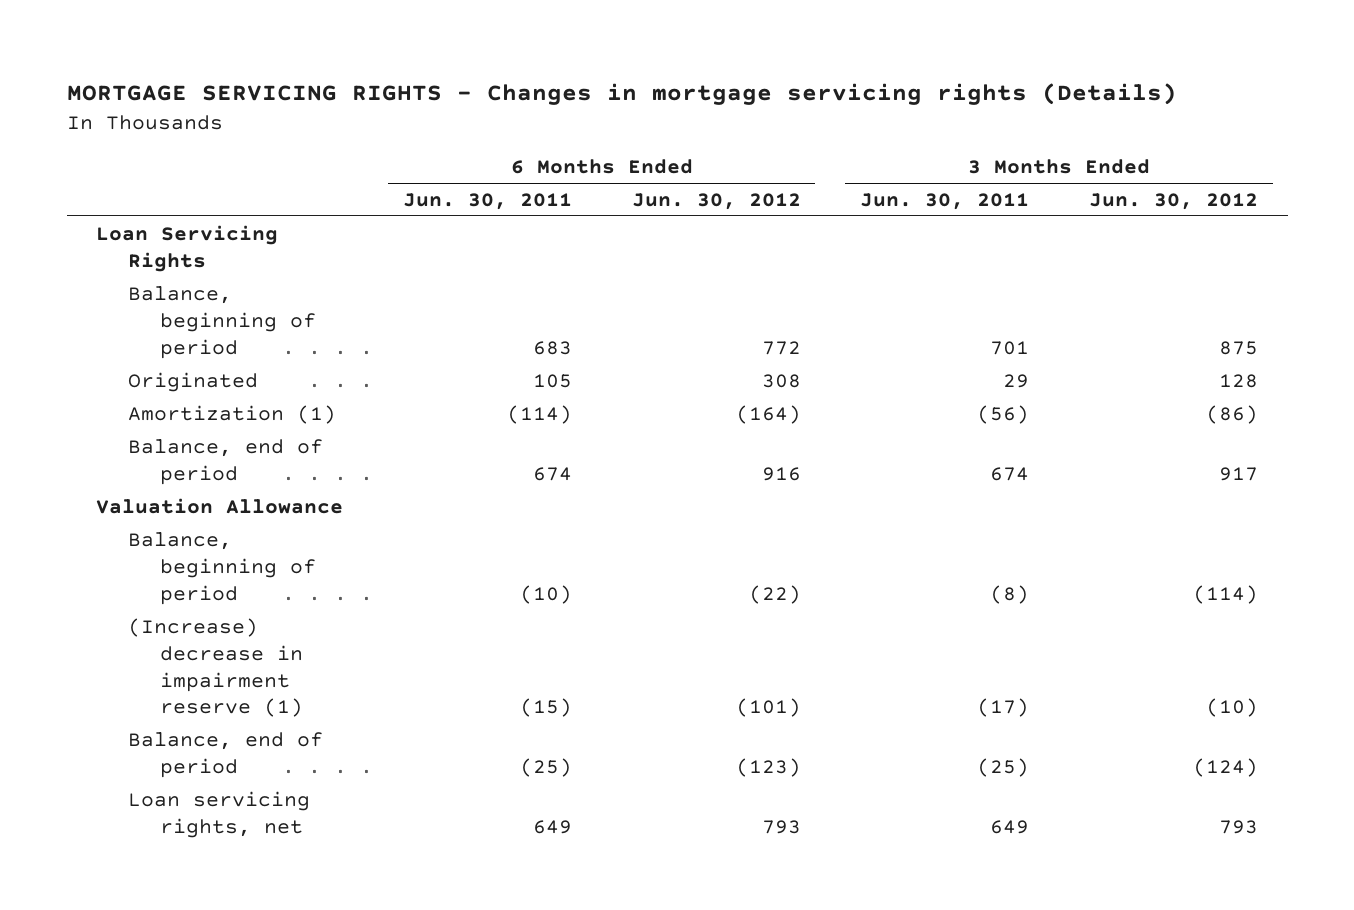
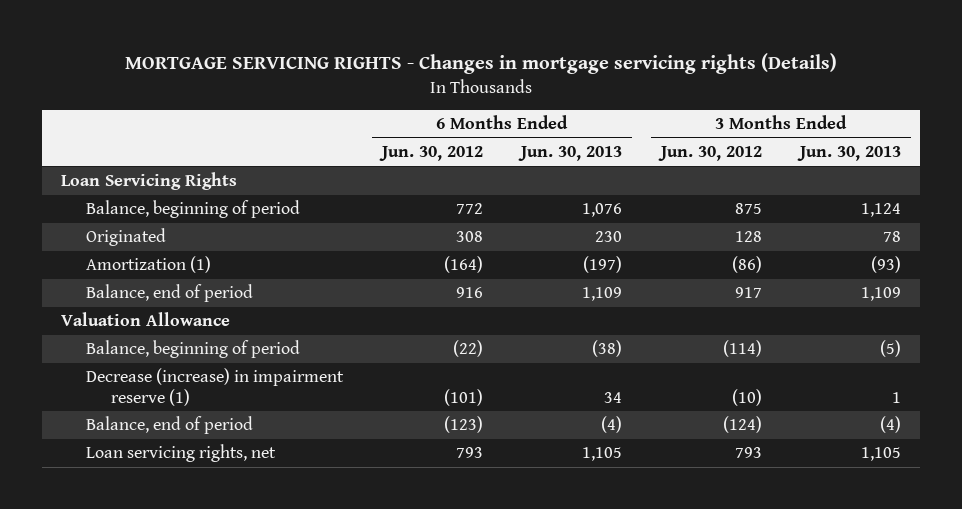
[402,192,572,210] Jun. 30, 2011 -> none
[860,192,1030,210] Jun. 30, 2011 -> none
none -> [518,146,623,162] Jun. 30, 2013
none -> [797,146,902,162] Jun. 30, 2013
[128,617,303,718] (Increase) decrease in impairment reserve (1) -> [86,368,345,406] Decrease (increase) in impairment reserve (1)

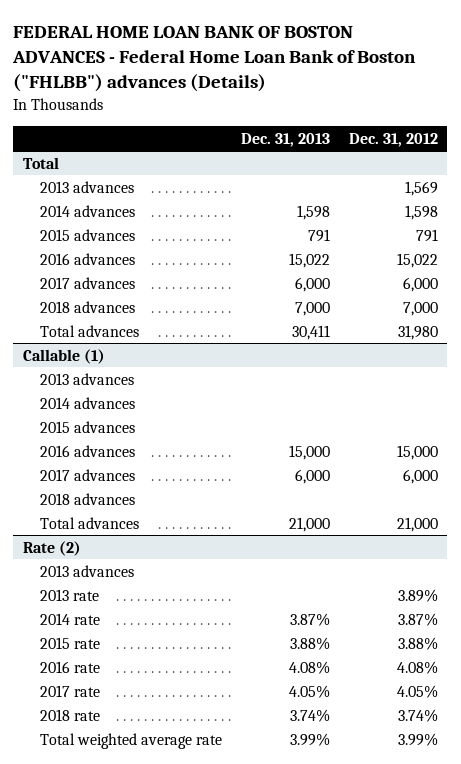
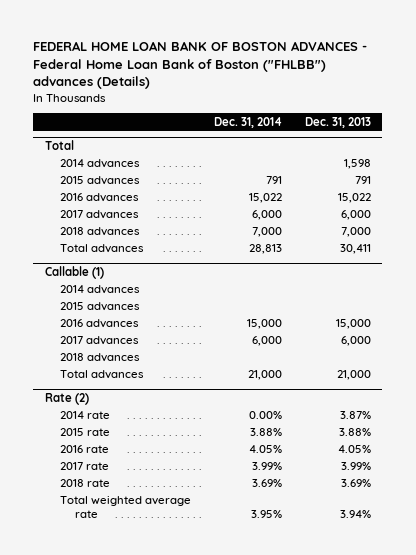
[348,132,438,147] Dec. 31, 2012 -> none
none -> [213,116,282,128] Dec. 31, 2014
[39,180,134,193] 2013 advances -> none
[39,372,134,385] 2013 advances -> none
[39,564,134,577] 2013 advances -> none
[39,588,99,601] 2013 rate -> none
[288,660,330,674] 4.08% -> [337,445,371,454] 4.05%
[288,684,330,698] 4.05% -> [340,462,371,471] 3.99%
[289,708,330,722] 3.74% -> [340,479,371,488] 3.69%
[289,732,330,746] 3.99% -> [339,509,371,518] 3.94%

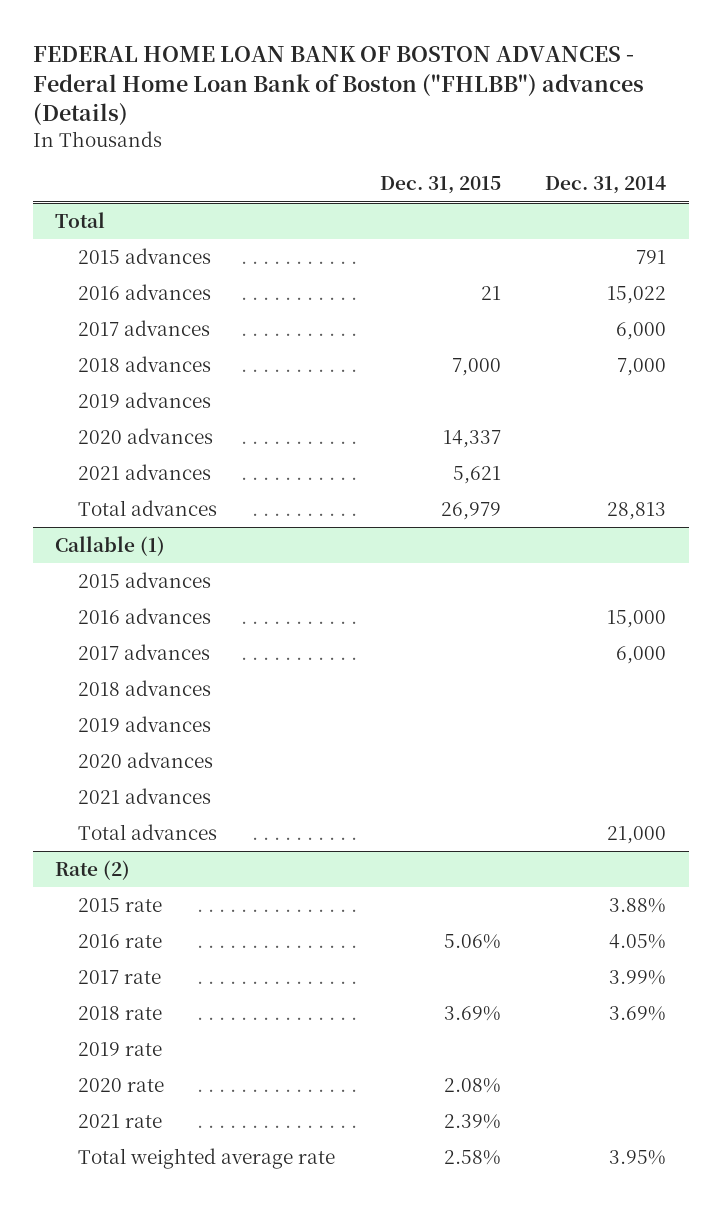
[304,116,371,128] Dec. 31, 2013 -> none
none -> [379,176,501,195] Dec. 31, 2015
[59,159,140,169] 2014 advances -> none
none -> [78,391,212,408] 2019 advances
none -> [78,427,214,444] 2020 advances
none -> [78,463,212,480] 2021 advances
[59,285,140,295] 2014 advances -> none
none -> [78,715,212,732] 2019 advances
none -> [78,751,214,768] 2020 advances
none -> [78,787,212,804] 2021 advances
[59,411,110,420] 2014 rate -> none
none -> [78,1041,163,1056] 2019 rate
none -> [78,1077,165,1092] 2020 rate
none -> [78,1113,163,1128] 2021 rate

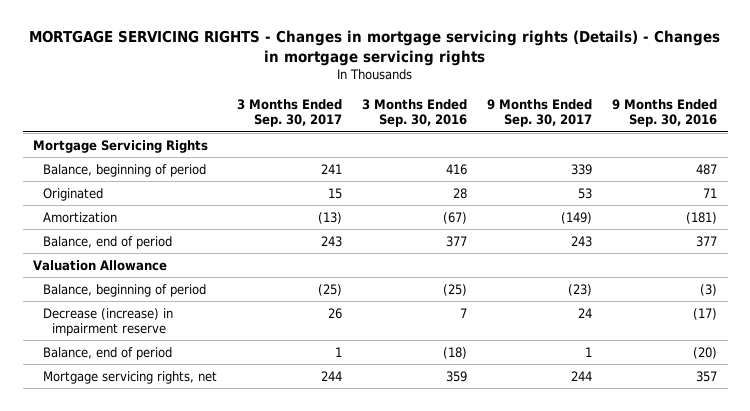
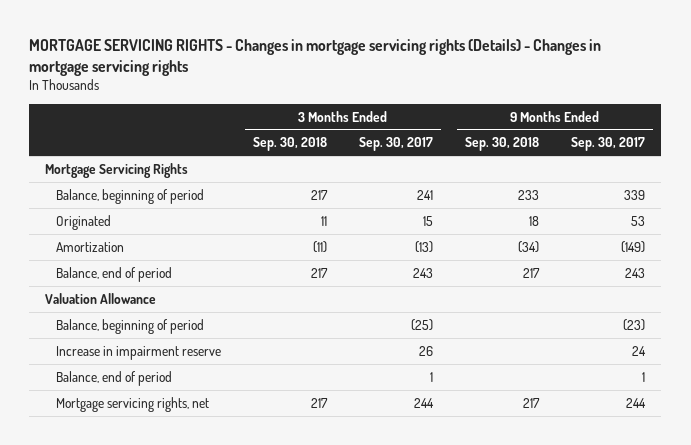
[361,98,467,128] 3 Months Ended Sep. 30, 2016 -> none
[612,98,718,128] 9 Months Ended Sep. 30, 2016 -> none
none -> [252,137,327,152] Sep. 30, 2018
none -> [465,137,540,152] Sep. 30, 2018
[42,307,173,337] Decrease (increase) in impairment reserve -> [55,345,221,360] Increase in impairment reserve

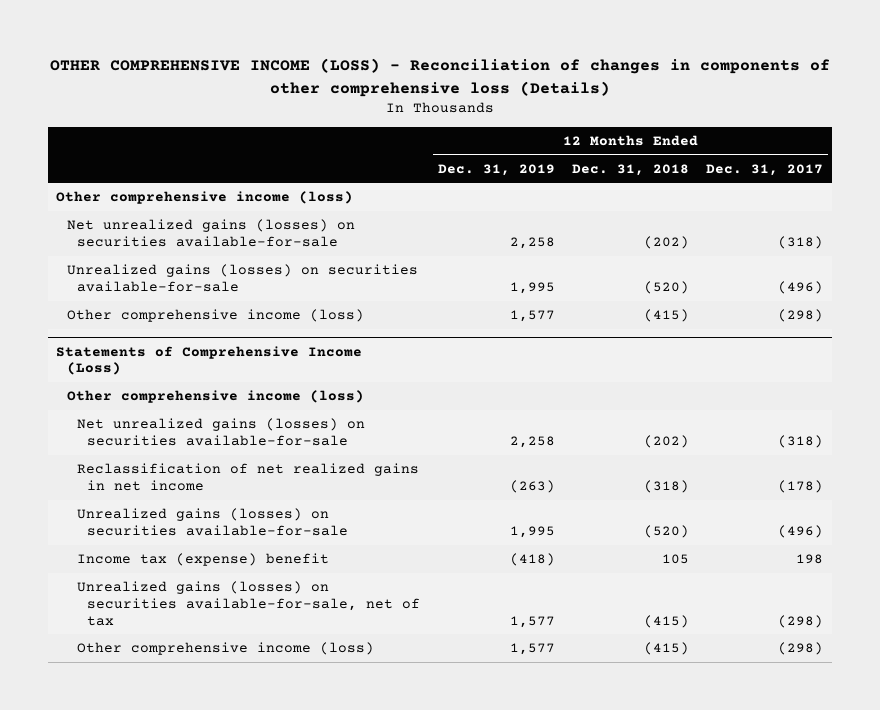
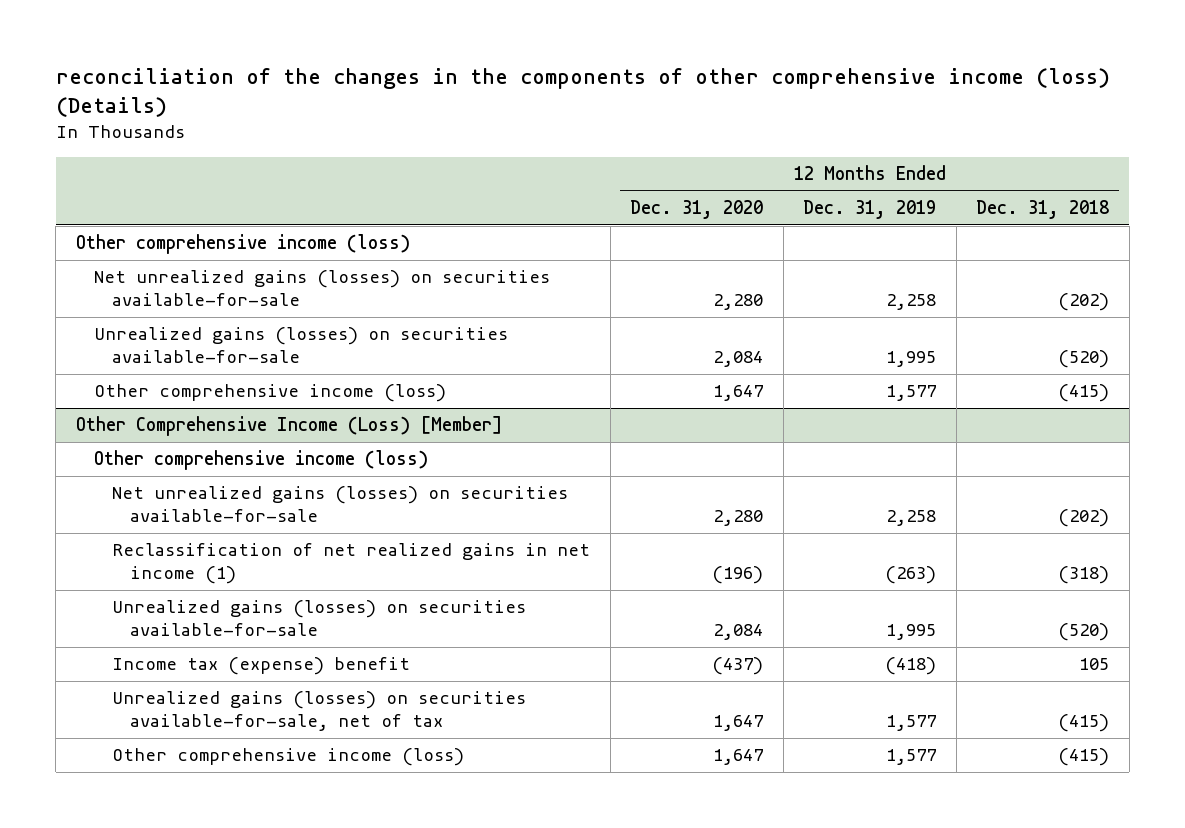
[49,58,830,97] OTHER COMPREHENSIVE INCOME (LOSS) - Reconciliation of changes in components of other comprehensive loss (Details) -> [55,68,1110,118] reconciliation of the changes in the components of other comprehensive income (loss) (Details)
[706,163,824,176] Dec. 31, 2017 -> none
none -> [630,199,764,219] Dec. 31, 2020
[56,345,363,376] Statements of Comprehensive Income (Loss) -> [75,416,502,437] Other Comprehensive Income (Loss) [Member]
[76,463,419,491] Reclassification of net realized gains in net income -> [112,543,591,584] Reclassification of net realized gains in net income (1)

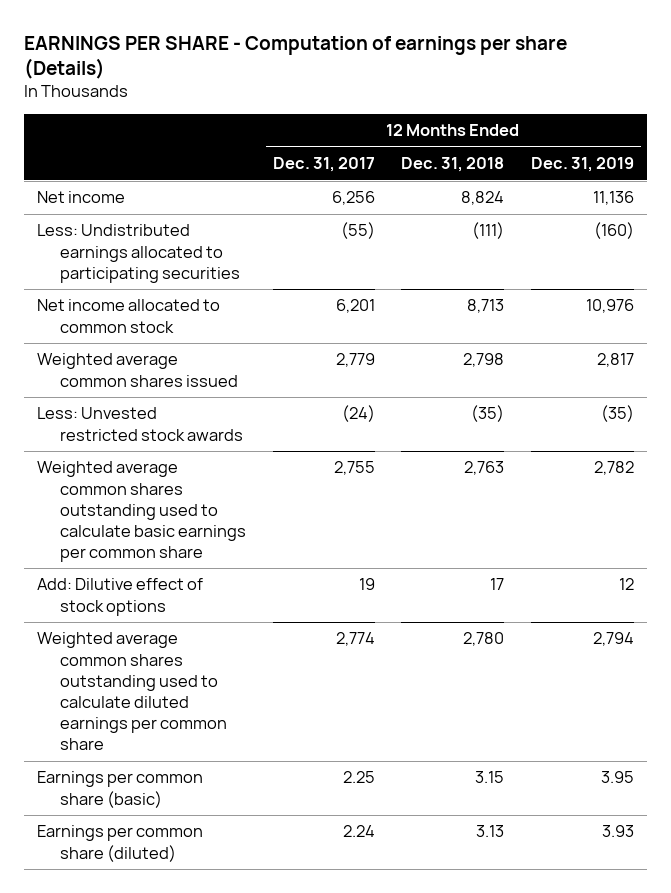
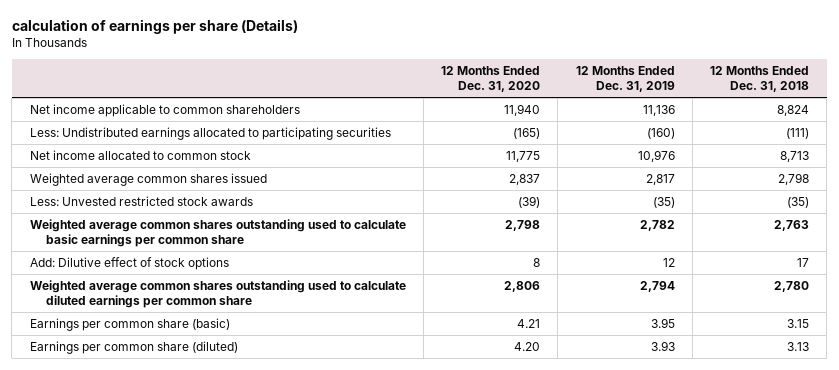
[24,35,568,80] EARNINGS PER SHARE - Computation of earnings per share (Details) -> [11,18,298,34] calculation of earnings per share (Details)
[272,157,375,173] Dec. 31, 2017 -> none
none -> [441,65,541,93] 12 Months Ended Dec. 31, 2020
[37,191,126,204] Net income -> [29,103,300,117] Net income applicable to common shareholders

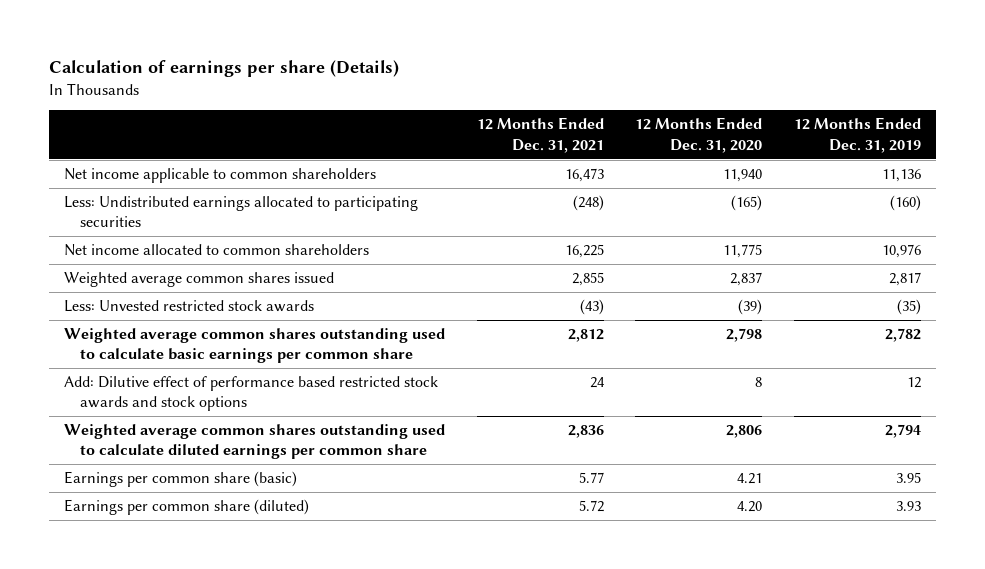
[11,18,298,34] calculation of earnings per share (Details) -> [48,60,399,78] Calculation of earnings per share (Details)
[710,65,810,93] 12 Months Ended Dec. 31, 2018 -> none
none -> [476,117,604,153] 12 Months Ended Dec. 31, 2021
[29,149,251,160] Net income allocated to common stock -> [64,244,370,257] Net income allocated to common shareholders
[29,256,229,270] Add: Dilutive effect of stock options -> [64,376,439,412] Add: Dilutive effect of performance based restricted stock awards and stock options

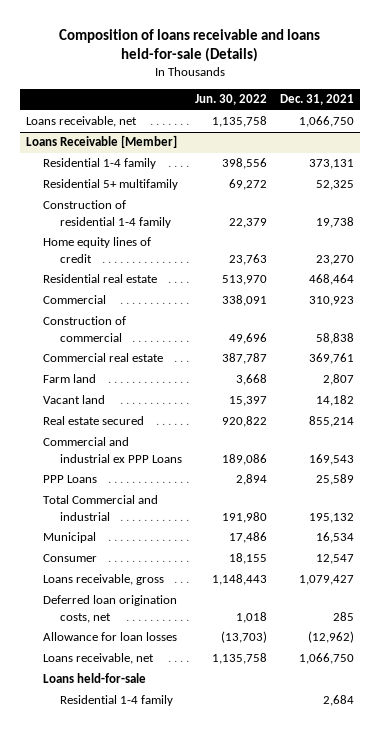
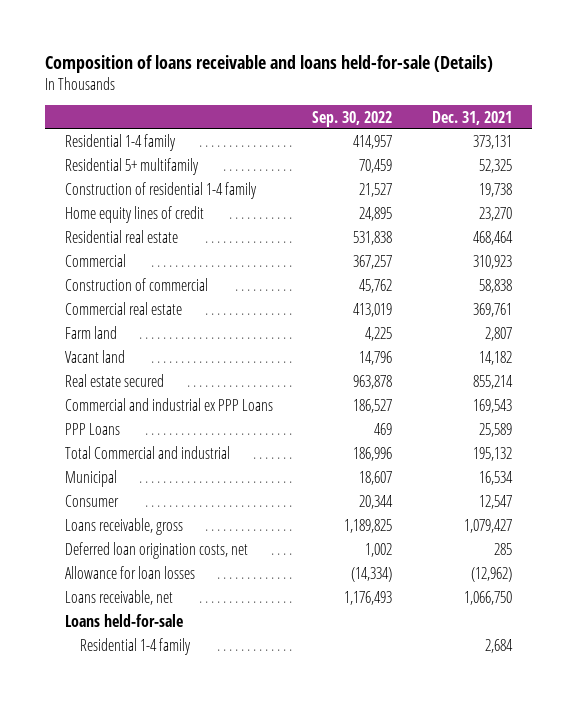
[195,94,268,106] Jun. 30, 2022 -> none
none -> [312,110,393,127] Sep. 30, 2022
[26,116,138,128] Loans receivable, net -> none
[26,135,178,149] Loans Receivable [Member] -> none

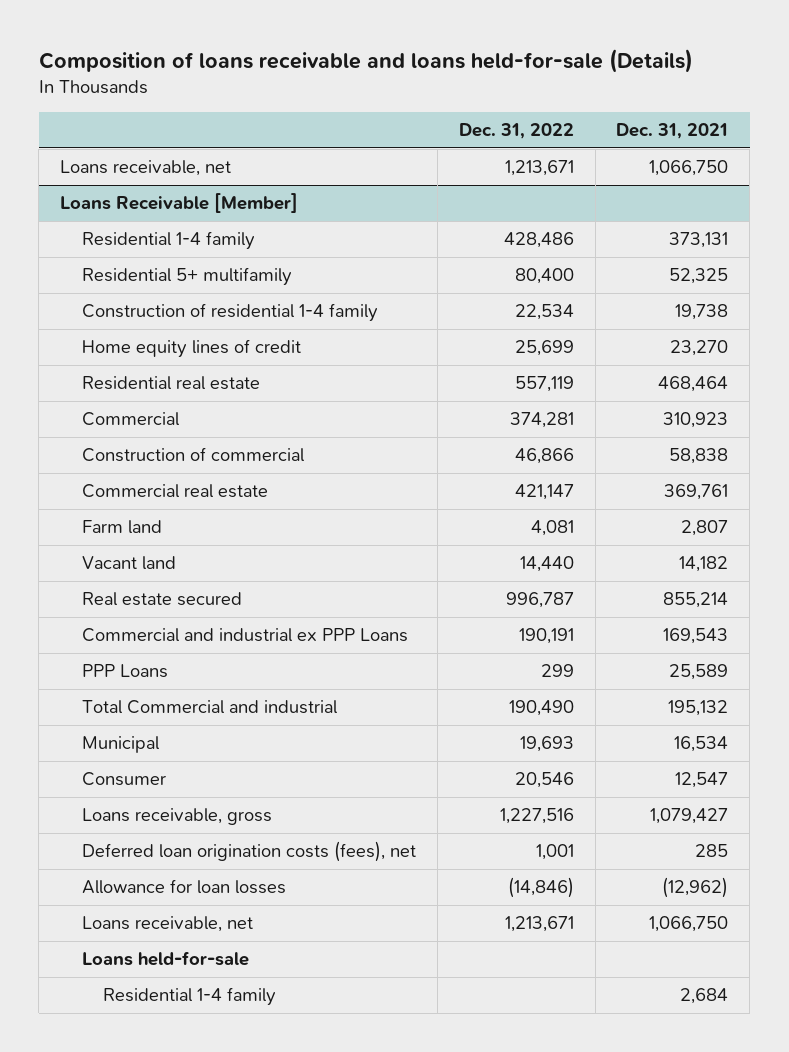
[312,110,393,127] Sep. 30, 2022 -> none
none -> [458,123,574,140] Dec. 31, 2022
none -> [60,160,232,177] Loans receivable, net
none -> [60,193,299,214] Loans Receivable [Member]
[64,542,248,560] Deferred loan origination costs, net -> [81,841,416,863] Deferred loan origination costs (fees), net

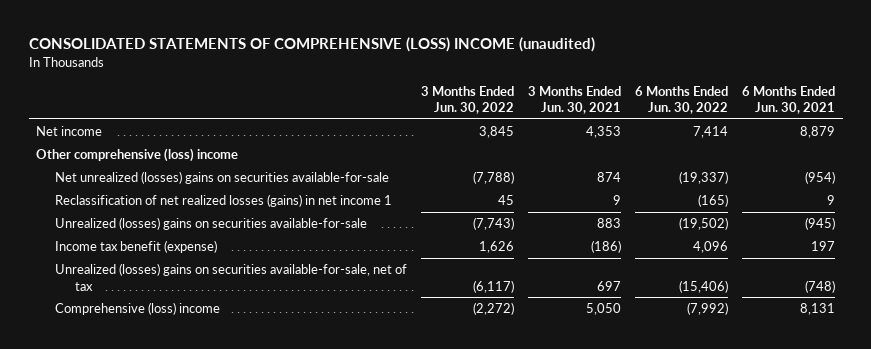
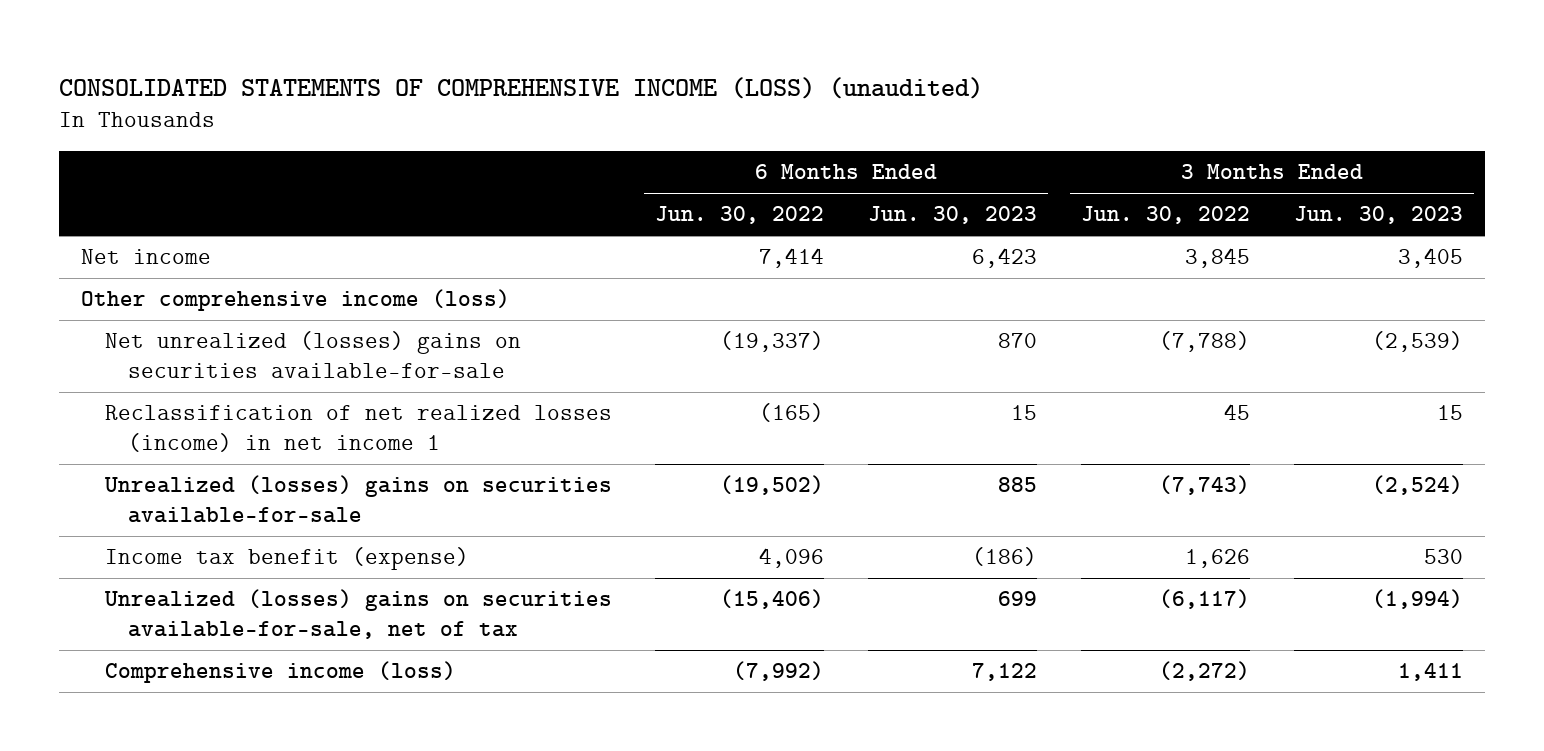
[28,36,595,52] CONSOLIDATED STATEMENTS OF COMPREHENSIVE (LOSS) INCOME (unaudited) -> [59,76,984,99] CONSOLIDATED STATEMENTS OF COMPREHENSIVE INCOME (LOSS) (unaudited)
[528,85,622,115] 3 Months Ended Jun. 30, 2021 -> none
[742,85,836,115] 6 Months Ended Jun. 30, 2021 -> none
none -> [868,206,1038,225] Jun. 30, 2023
none -> [1293,206,1463,225] Jun. 30, 2023
[35,148,238,163] Other comprehensive (loss) income -> [81,289,511,312] Other comprehensive income (loss)
[55,194,393,208] Reclassification of net realized losses (gains) in net income 1 -> [104,405,612,452] Reclassification of net realized losses (income) in net income 1
[55,302,221,316] Comprehensive (loss) income -> [104,661,456,684] Comprehensive income (loss)

